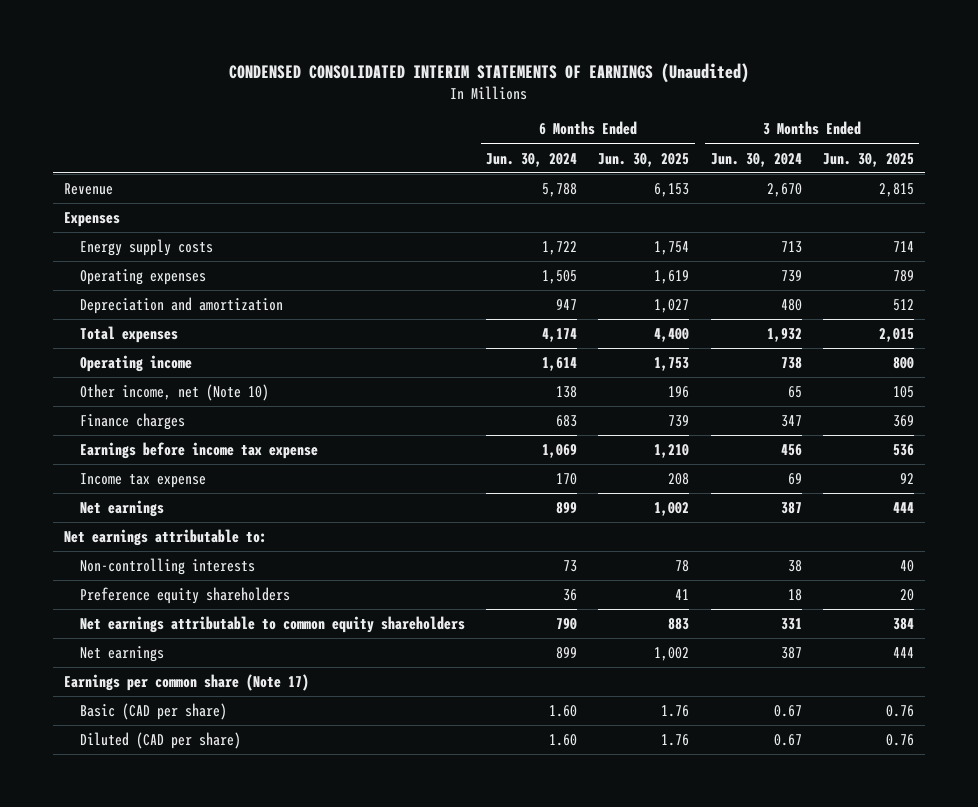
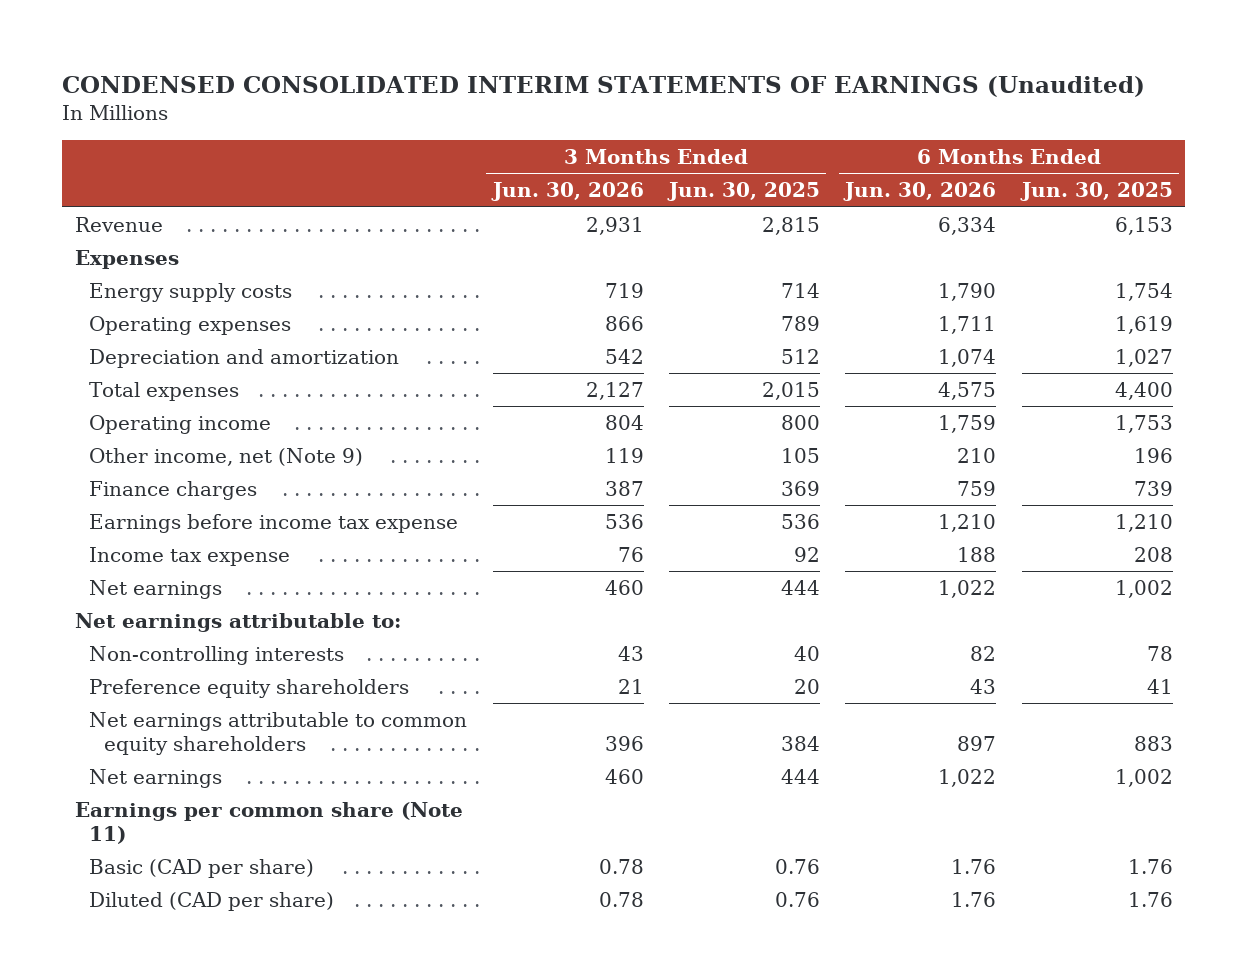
[485,152,577,167] Jun. 30, 2024 -> none
[710,152,802,167] Jun. 30, 2024 -> none
none -> [490,182,644,202] Jun. 30, 2026
none -> [843,182,997,202] Jun. 30, 2026
[79,384,269,402] Other income, net (Note 10) -> [89,447,364,466] Other income, net (Note 9)
[63,674,309,692] Earnings per common share (Note 17) -> [75,801,464,845] Earnings per common share (Note 11)

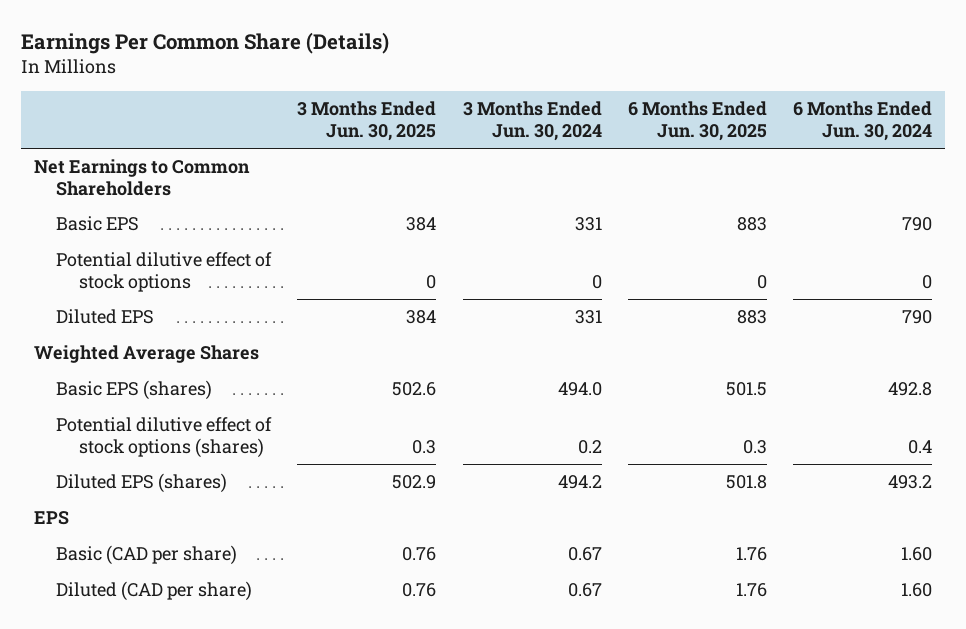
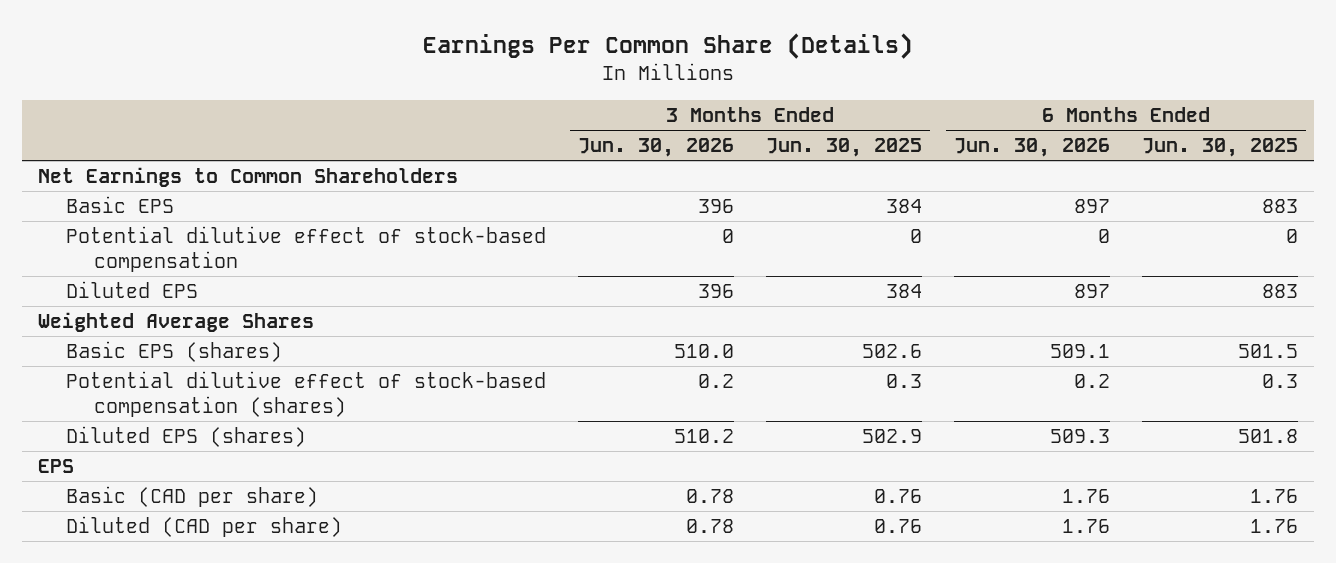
[462,101,602,142] 3 Months Ended Jun. 30, 2024 -> none
[792,101,932,142] 6 Months Ended Jun. 30, 2024 -> none
none -> [578,138,735,158] Jun. 30, 2026
none -> [954,138,1111,158] Jun. 30, 2026
[56,252,273,293] Potential dilutive effect of stock options -> [65,226,546,272] Potential dilutive effect of stock-based compensation
[56,417,273,459] Potential dilutive effect of stock options (shares) -> [65,371,546,417] Potential dilutive effect of stock-based compensation (shares)

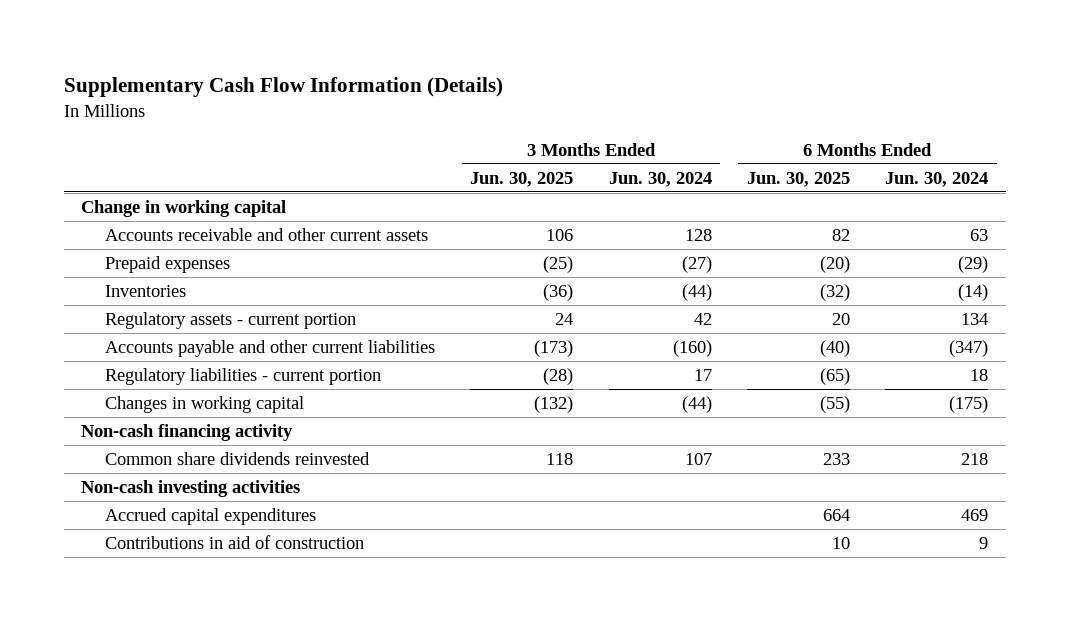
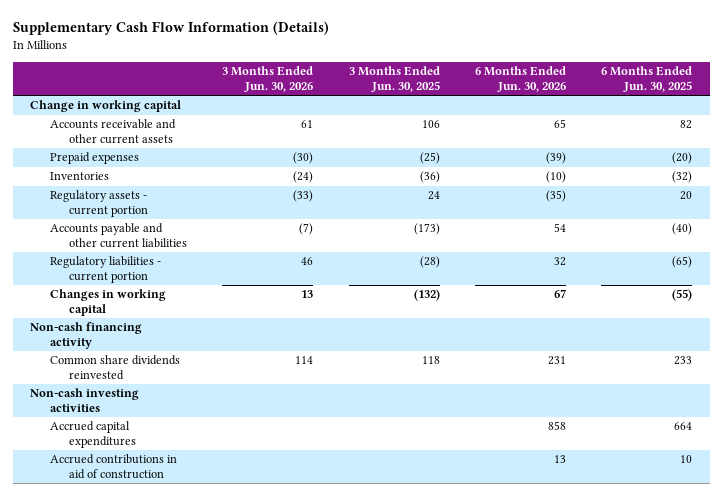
[608,171,712,187] Jun. 30, 2024 -> none
[885,171,989,187] Jun. 30, 2024 -> none
none -> [222,66,314,93] 3 Months Ended Jun. 30, 2026
none -> [474,66,566,93] 6 Months Ended Jun. 30, 2026
[105,534,365,549] Contributions in aid of construction -> [49,454,177,480] Accrued contributions in aid of construction

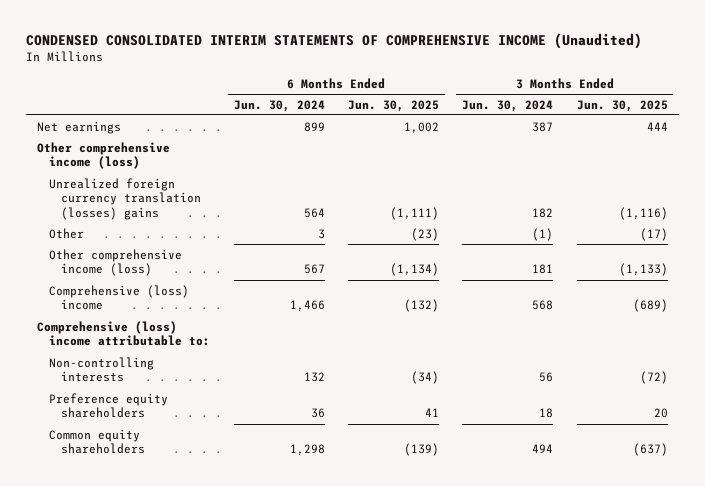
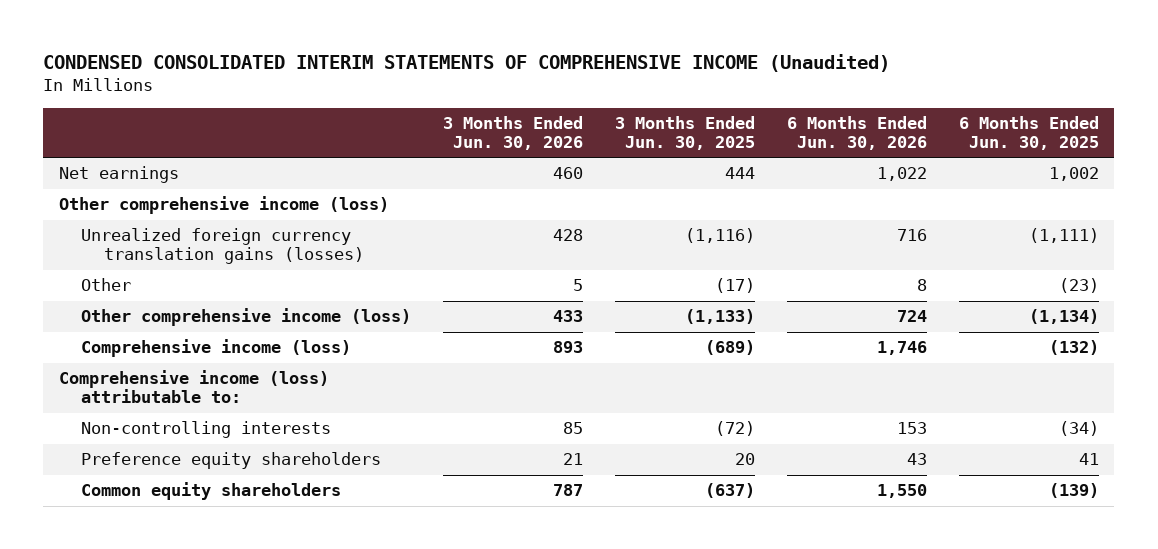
[233,99,325,112] Jun. 30, 2024 -> none
[462,99,554,112] Jun. 30, 2024 -> none
none -> [443,115,584,150] 3 Months Ended Jun. 30, 2026
none -> [786,115,927,150] 6 Months Ended Jun. 30, 2026
[49,177,202,221] Unrealized foreign currency translation (losses) gains -> [81,228,364,265] Unrealized foreign currency translation gains (losses)
[49,284,190,311] Comprehensive (loss) income -> [81,339,352,358] Comprehensive income (loss)
[37,320,211,347] Comprehensive (loss) income attributable to: -> [59,370,330,404] Comprehensive income (loss) attributable to:

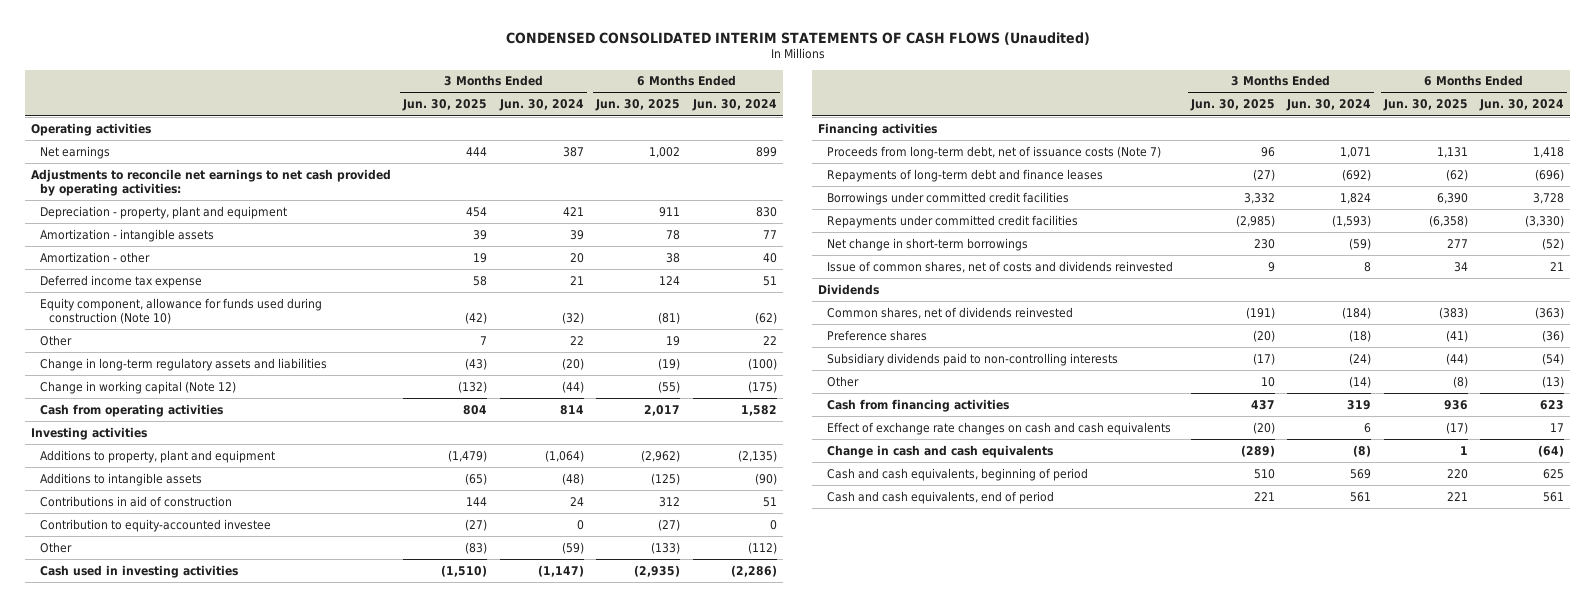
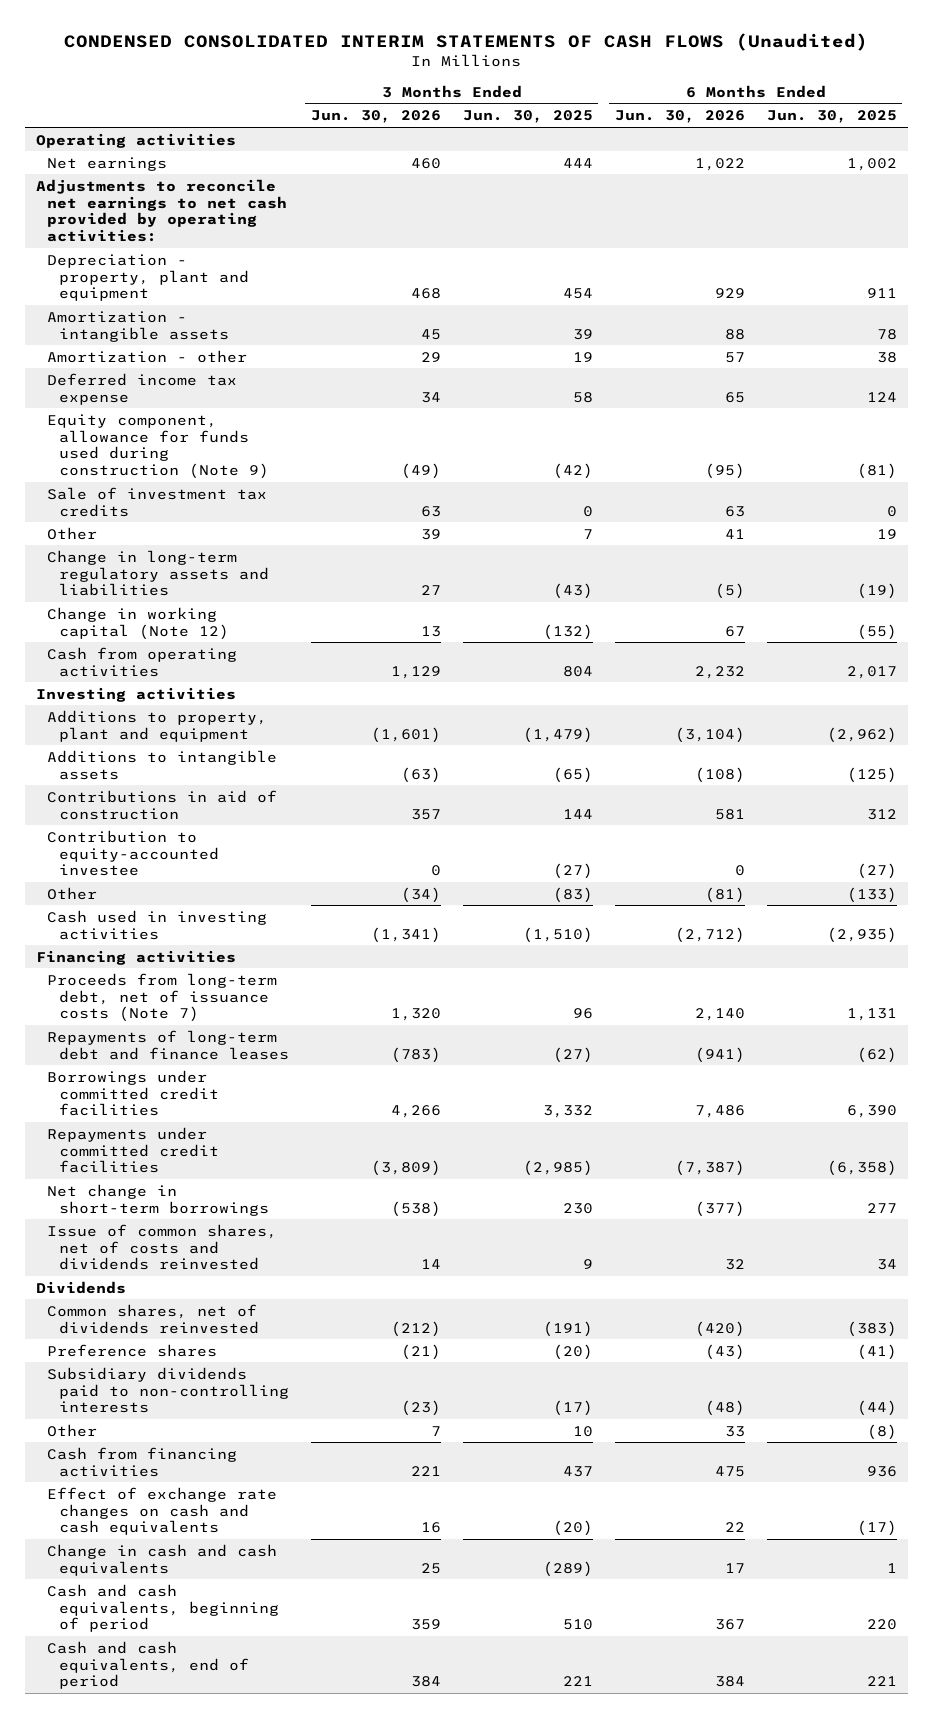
[498,99,584,112] Jun. 30, 2024 -> none
[691,99,777,112] Jun. 30, 2024 -> none
none -> [310,110,441,124] Jun. 30, 2026
none -> [614,110,745,124] Jun. 30, 2026
[39,297,322,324] Equity component, allowance for funds used during construction (Note 10) -> [47,413,269,480] Equity component, allowance for funds used during construction (Note 9)
none -> [47,486,268,517] Sale of investment tax credits

